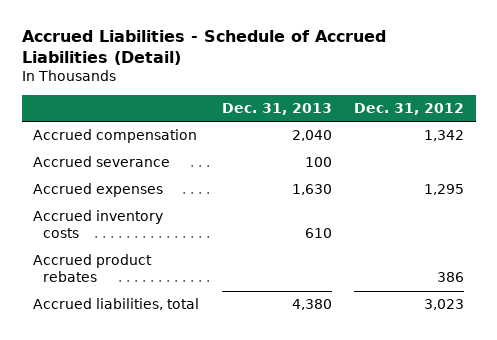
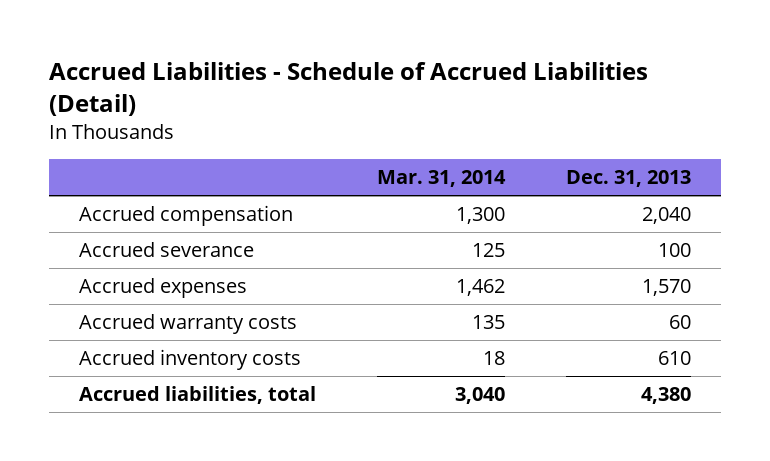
[354,102,465,115] Dec. 31, 2012 -> none
none -> [376,170,506,188] Mar. 31, 2014
[291,184,332,196] 1,630 -> [641,279,691,297] 1,570
none -> [79,314,298,335] Accrued warranty costs
[33,254,153,283] Accrued product rebates -> none

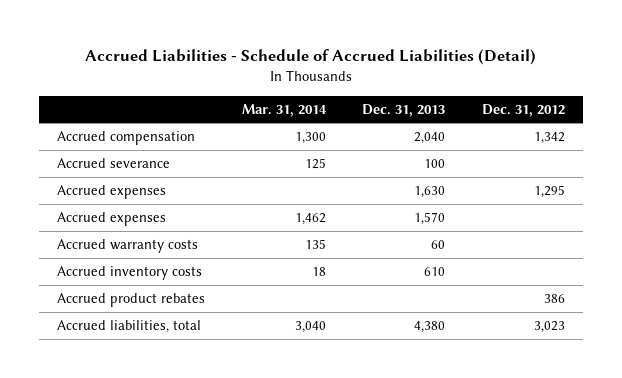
none -> [482,103,566,117] Dec. 31, 2012
none -> [57,184,167,199] Accrued expenses
none -> [57,292,206,307] Accrued product rebates

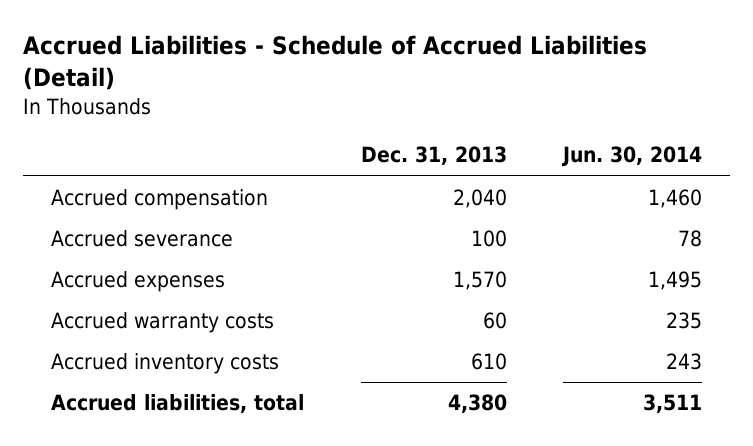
[241,103,327,117] Mar. 31, 2014 -> none
[482,103,566,117] Dec. 31, 2012 -> none
none -> [561,146,703,168] Jun. 30, 2014
[57,184,167,199] Accrued expenses -> none
[57,292,206,307] Accrued product rebates -> none

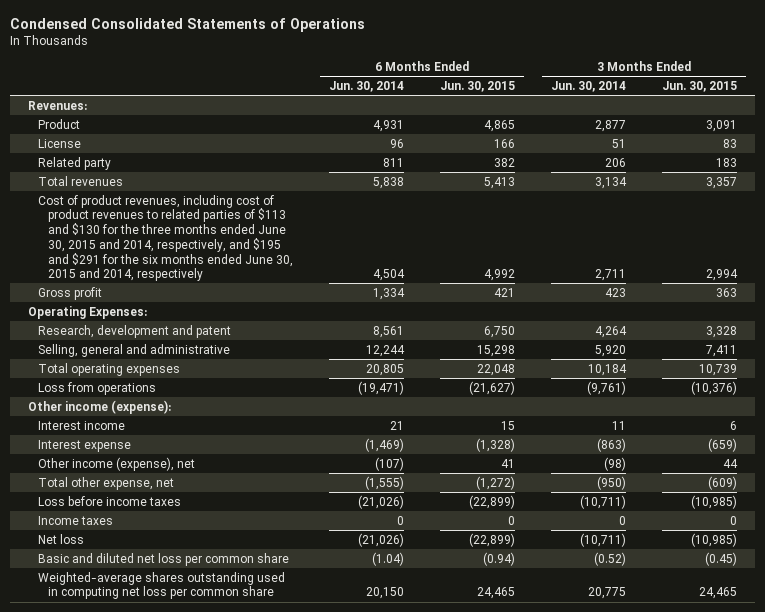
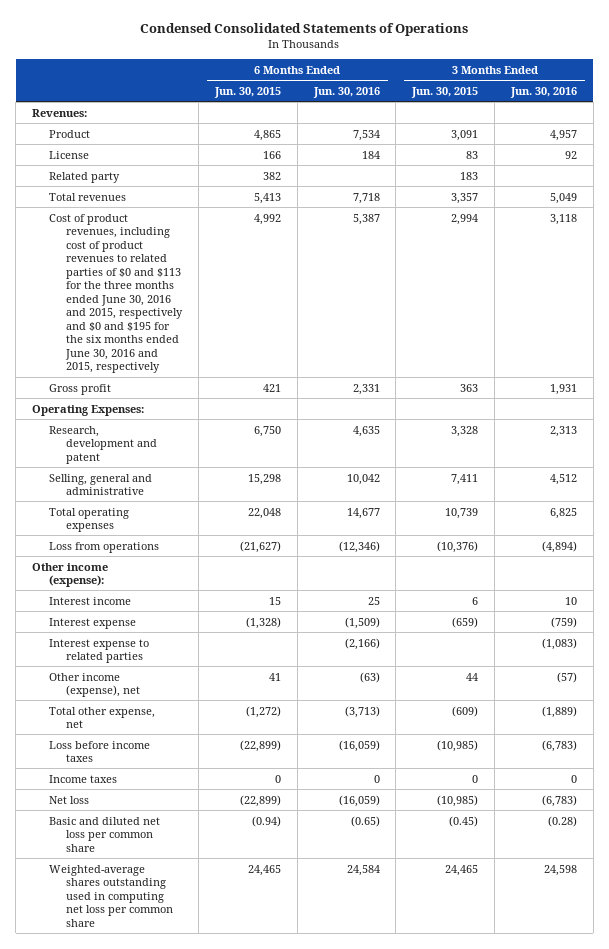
[328,81,404,93] Jun. 30, 2014 -> none
[550,81,626,93] Jun. 30, 2014 -> none
none -> [312,86,380,98] Jun. 30, 2016
none -> [509,86,577,98] Jun. 30, 2016
[37,194,293,282] Cost of product revenues, including cost of product revenues to related parties of $113 and $130 for the three months ended June 30, 2015 and 2014, respectively, and $195 and $291 for the six months ended June 30, 2015 and 2014, respectively -> [49,213,184,374] Cost of product revenues, including cost of product revenues to related parties of $0 and $113 for the three months ended June 30, 2016 and 2015, respectively and $0 and $195 for the six months ended June 30, 2016 and 2015, respectively
none -> [49,638,150,664] Interest expense to related parties

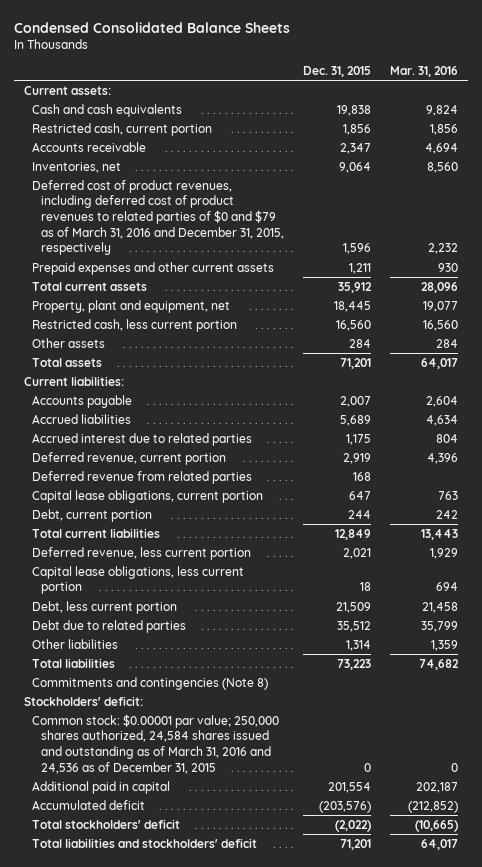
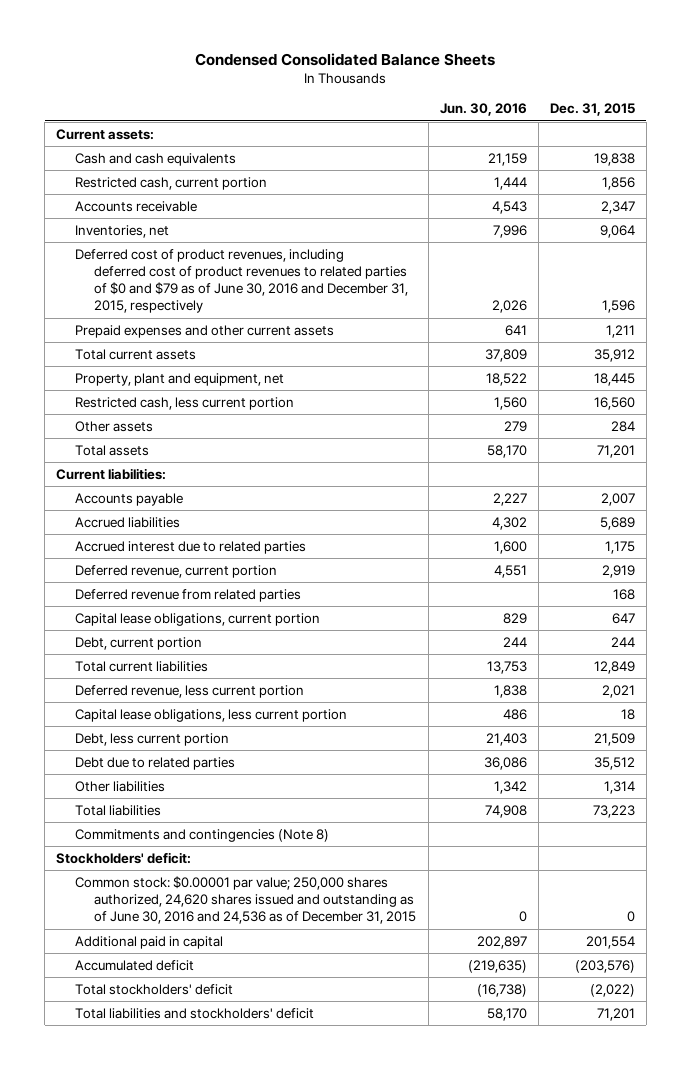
[390,66,459,78] Mar. 31, 2016 -> none
none -> [439,103,527,117] Jun. 30, 2016
[32,179,285,256] Deferred cost of product revenues, including deferred cost of product revenues to related parties of $0 and $79 as of March 31, 2016 and December 31, 2015, respectively -> [75,248,409,314] Deferred cost of product revenues, including deferred cost of product revenues to related parties of $0 and $79 as of June 30, 2016 and December 31, 2015, respectively
[32,713,280,774] Common stock: $0.00001 par value; 250,000 shares authorized, 24,584 shares issued and outstanding as of March 31, 2016 and 24,536 as of December 31, 2015 -> [75,875,417,925] Common stock: $0.00001 par value; 250,000 shares authorized, 24,620 shares issued and outstanding as of June 30, 2016 and 24,536 as of December 31, 2015

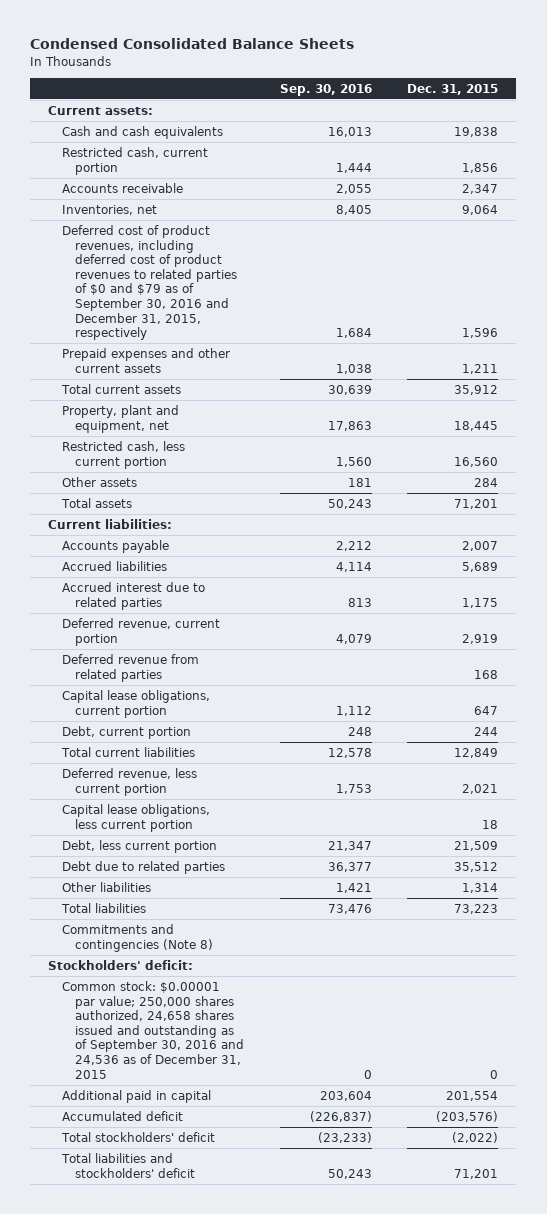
[439,103,527,117] Jun. 30, 2016 -> none
none -> [279,83,372,96] Sep. 30, 2016
[75,248,409,314] Deferred cost of product revenues, including deferred cost of product revenues to related parties of $0 and $79 as of June 30, 2016 and December 31, 2015, respectively -> [61,224,238,341] Deferred cost of product revenues, including deferred cost of product revenues to related parties of $0 and $79 as of September 30, 2016 and December 31, 2015, respectively
[75,875,417,925] Common stock: $0.00001 par value; 250,000 shares authorized, 24,620 shares issued and outstanding as of June 30, 2016 and 24,536 as of December 31, 2015 -> [61,980,245,1079] Common stock: $0.00001 par value; 250,000 shares authorized, 24,658 shares issued and outstanding as of September 30, 2016 and 24,536 as of December 31, 2015

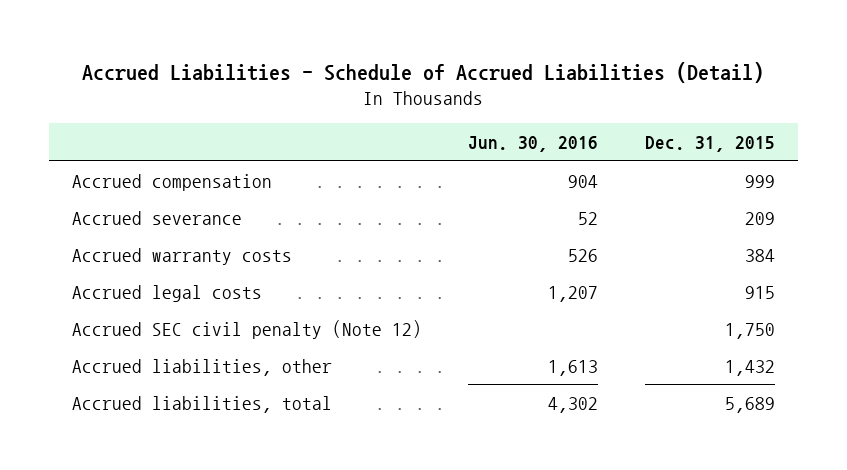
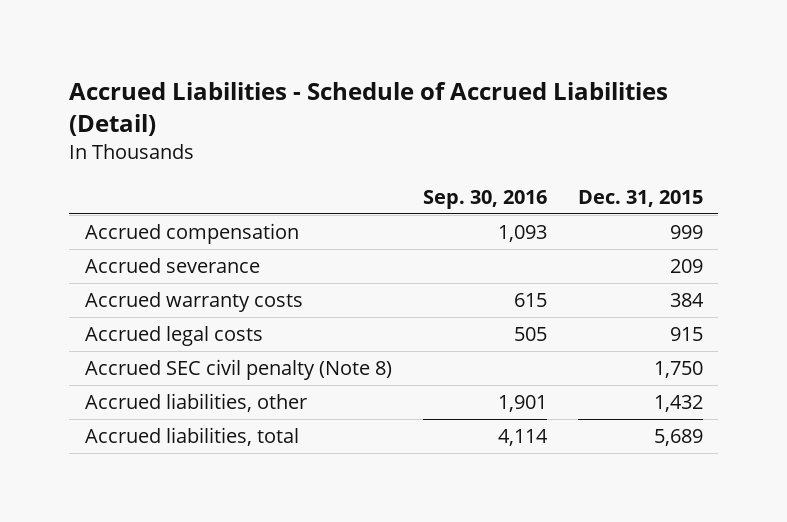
[468,136,599,153] Jun. 30, 2016 -> none
none -> [422,189,547,209] Sep. 30, 2016
[72,319,423,339] Accrued SEC civil penalty (Note 12) -> [84,359,392,381] Accrued SEC civil penalty (Note 8)

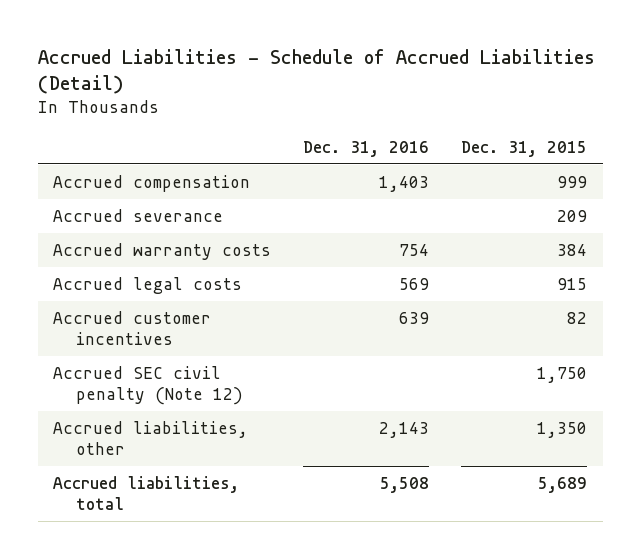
[422,189,547,209] Sep. 30, 2016 -> none
none -> [303,140,430,157] Dec. 31, 2016
none -> [53,310,212,345] Accrued customer incentives
[84,359,392,381] Accrued SEC civil penalty (Note 8) -> [53,365,244,405] Accrued SEC civil penalty (Note 12)
[653,395,703,413] 1,432 -> [537,421,588,438] 1,350

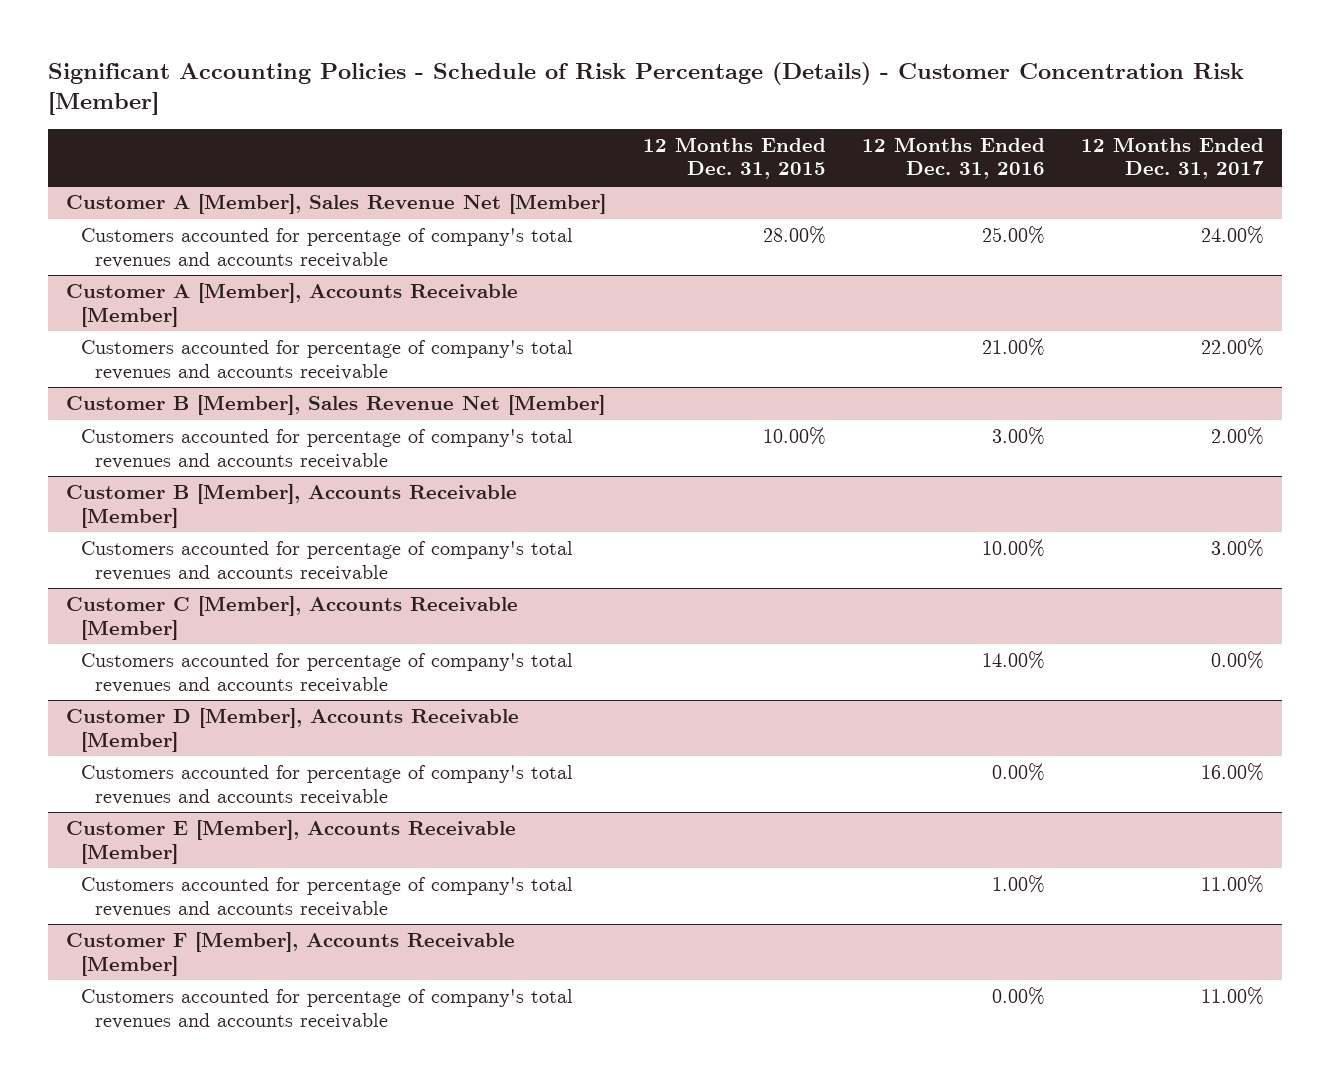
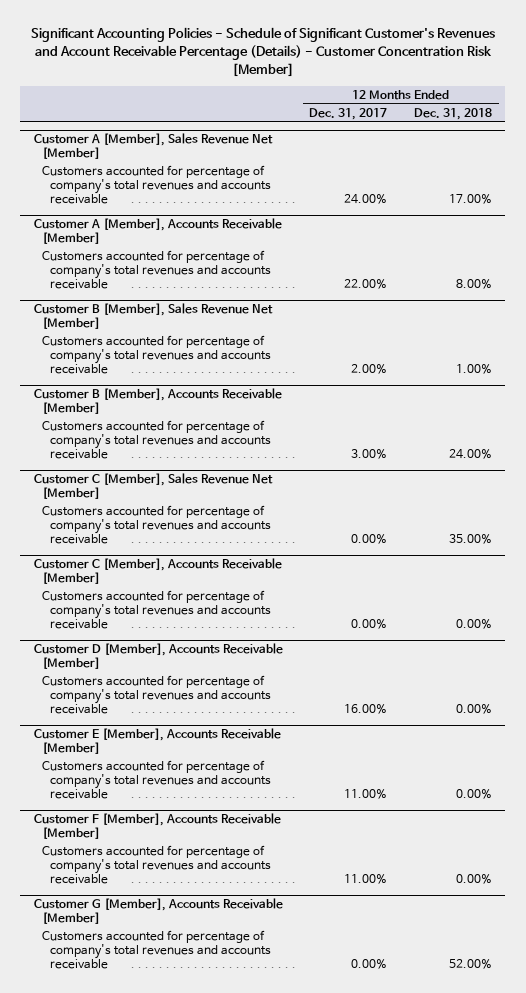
[48,61,1245,116] Significant Accounting Policies - Schedule of Risk Percentage (Details) - Customer Concentration Risk [Member] -> [30,27,495,78] Significant Accounting Policies - Schedule of Significant Customer's Revenues and Account Receivable Percentage (Details) - Customer Concentration Risk [Member]
[642,137,826,180] 12 Months Ended Dec. 31, 2015 -> none
[861,137,1045,180] 12 Months Ended Dec. 31, 2016 -> none
none -> [414,107,493,120] Dec. 31, 2018
none -> [33,473,273,500] Customer C [Member], Sales Revenue Net [Member]
none -> [42,505,272,545] Customers accounted for percentage of company's total revenues and accounts receivable
none -> [33,898,283,925] Customer G [Member], Accounts Receivable [Member]
none -> [42,930,272,970] Customers accounted for percentage of company's total revenues and accounts receivable

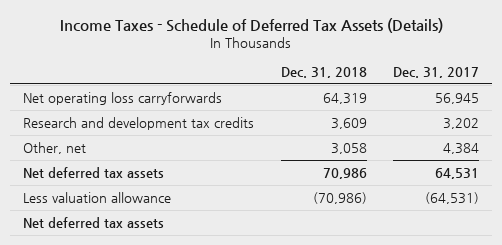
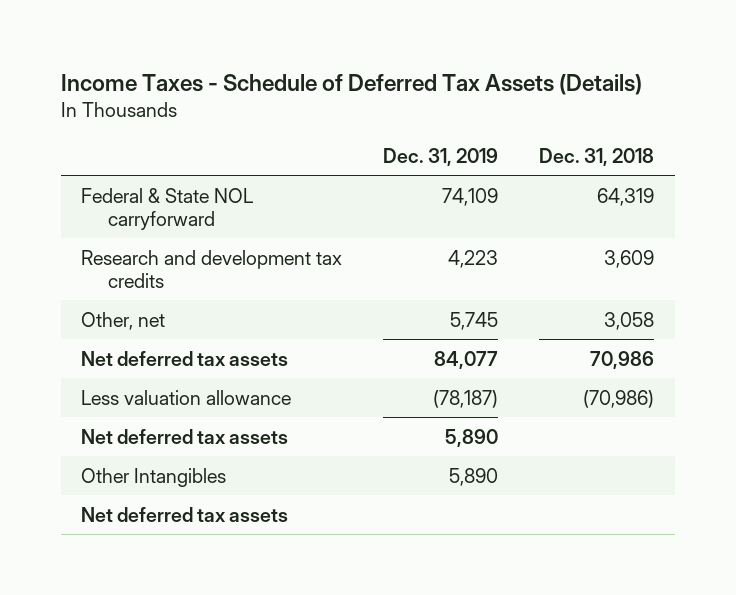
[392,66,479,78] Dec. 31, 2017 -> none
none -> [383,147,499,166] Dec. 31, 2019
[23,91,223,105] Net operating loss carryforwards -> [81,187,254,230] Federal & State NOL carryforward
none -> [81,467,227,487] Other Intangibles
none -> [81,506,289,522] Net deferred tax assets

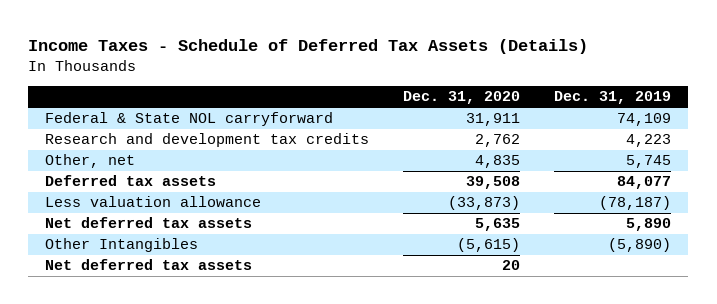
[539,147,655,166] Dec. 31, 2018 -> none
none -> [403,91,521,105] Dec. 31, 2020
[81,350,289,366] Net deferred tax assets -> [45,175,217,187] Deferred tax assets
[449,467,499,486] 5,890 -> [608,238,672,253] (5,890)

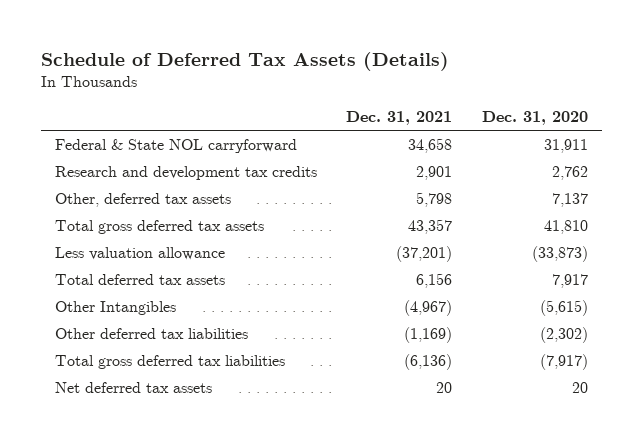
[28,39,589,55] Income Taxes - Schedule of Deferred Tax Assets (Details) -> [40,51,449,71] Schedule of Deferred Tax Assets (Details)
[554,91,672,105] Dec. 31, 2019 -> none
none -> [346,111,453,126] Dec. 31, 2021
[45,154,136,169] Other, net -> [55,192,232,207] Other, deferred tax assets
[475,155,521,169] 4,835 -> [551,192,588,207] 7,137
[45,175,217,187] Deferred tax assets -> [55,219,265,234] Total gross deferred tax assets
[466,176,521,190] 39,508 -> [543,219,588,234] 41,810
[45,217,253,229] Net deferred tax assets -> [55,273,226,285] Total deferred tax assets
[475,218,521,232] 5,635 -> [551,273,588,288] 7,917
none -> [55,327,249,339] Other deferred tax liabilities
none -> [55,354,286,369] Total gross deferred tax liabilities

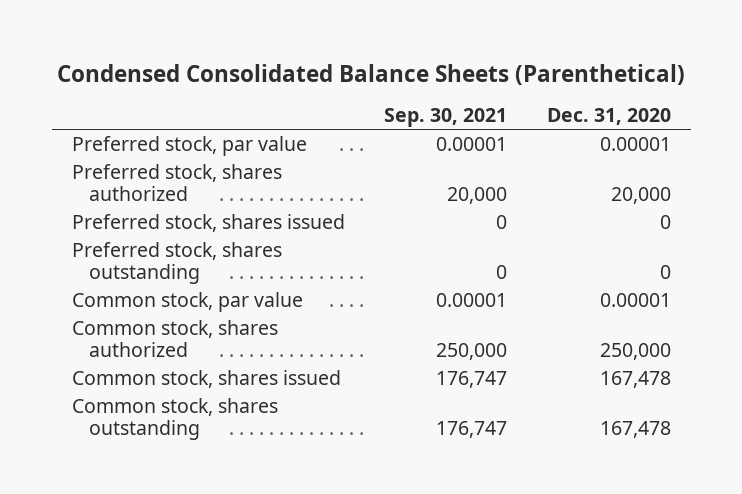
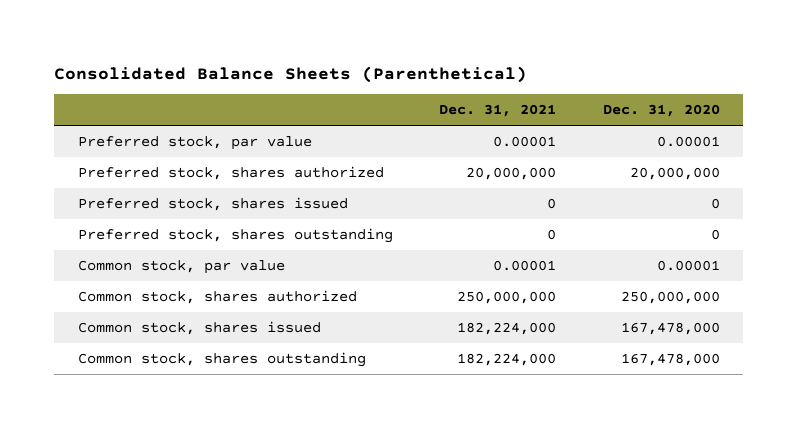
[57,63,686,85] Condensed Consolidated Balance Sheets (Parenthetical) -> [54,65,528,83] Consolidated Balance Sheets (Parenthetical)
[384,108,508,128] Sep. 30, 2021 -> none
none -> [439,104,557,118] Dec. 31, 2021
[610,187,671,205] 20,000 -> [630,166,721,180] 20,000,000
[599,343,671,361] 250,000 -> [621,290,721,304] 250,000,000
[599,371,671,389] 167,478 -> [621,321,721,335] 167,478,000
[599,421,671,439] 167,478 -> [621,352,721,366] 167,478,000

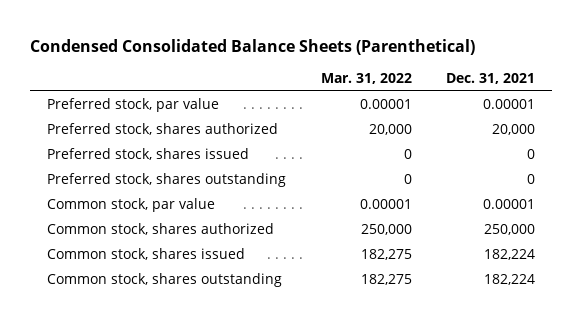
[54,65,528,83] Consolidated Balance Sheets (Parenthetical) -> [29,38,475,55] Condensed Consolidated Balance Sheets (Parenthetical)
[603,104,721,118] Dec. 31, 2020 -> none
none -> [320,73,412,85] Mar. 31, 2022
[466,166,557,180] 20,000,000 -> [491,124,535,136] 20,000
[457,290,557,304] 250,000,000 -> [483,224,535,236] 250,000
[457,321,557,335] 182,224,000 -> [483,249,535,261] 182,224
[457,352,557,366] 182,224,000 -> [483,274,535,286] 182,224

